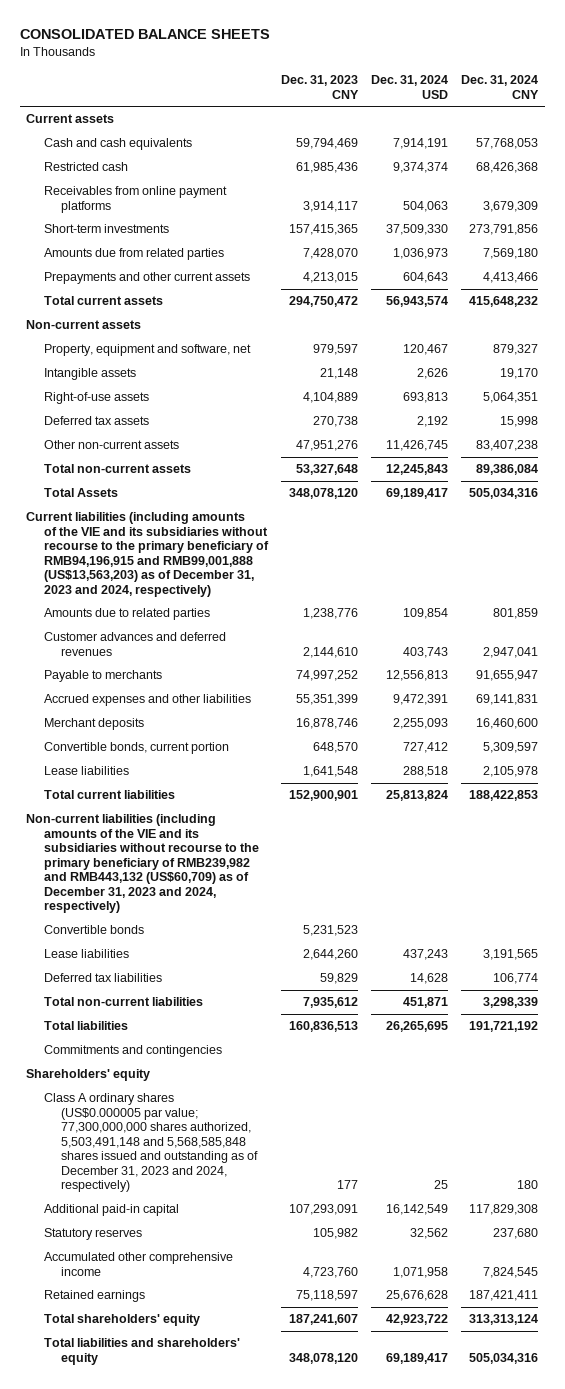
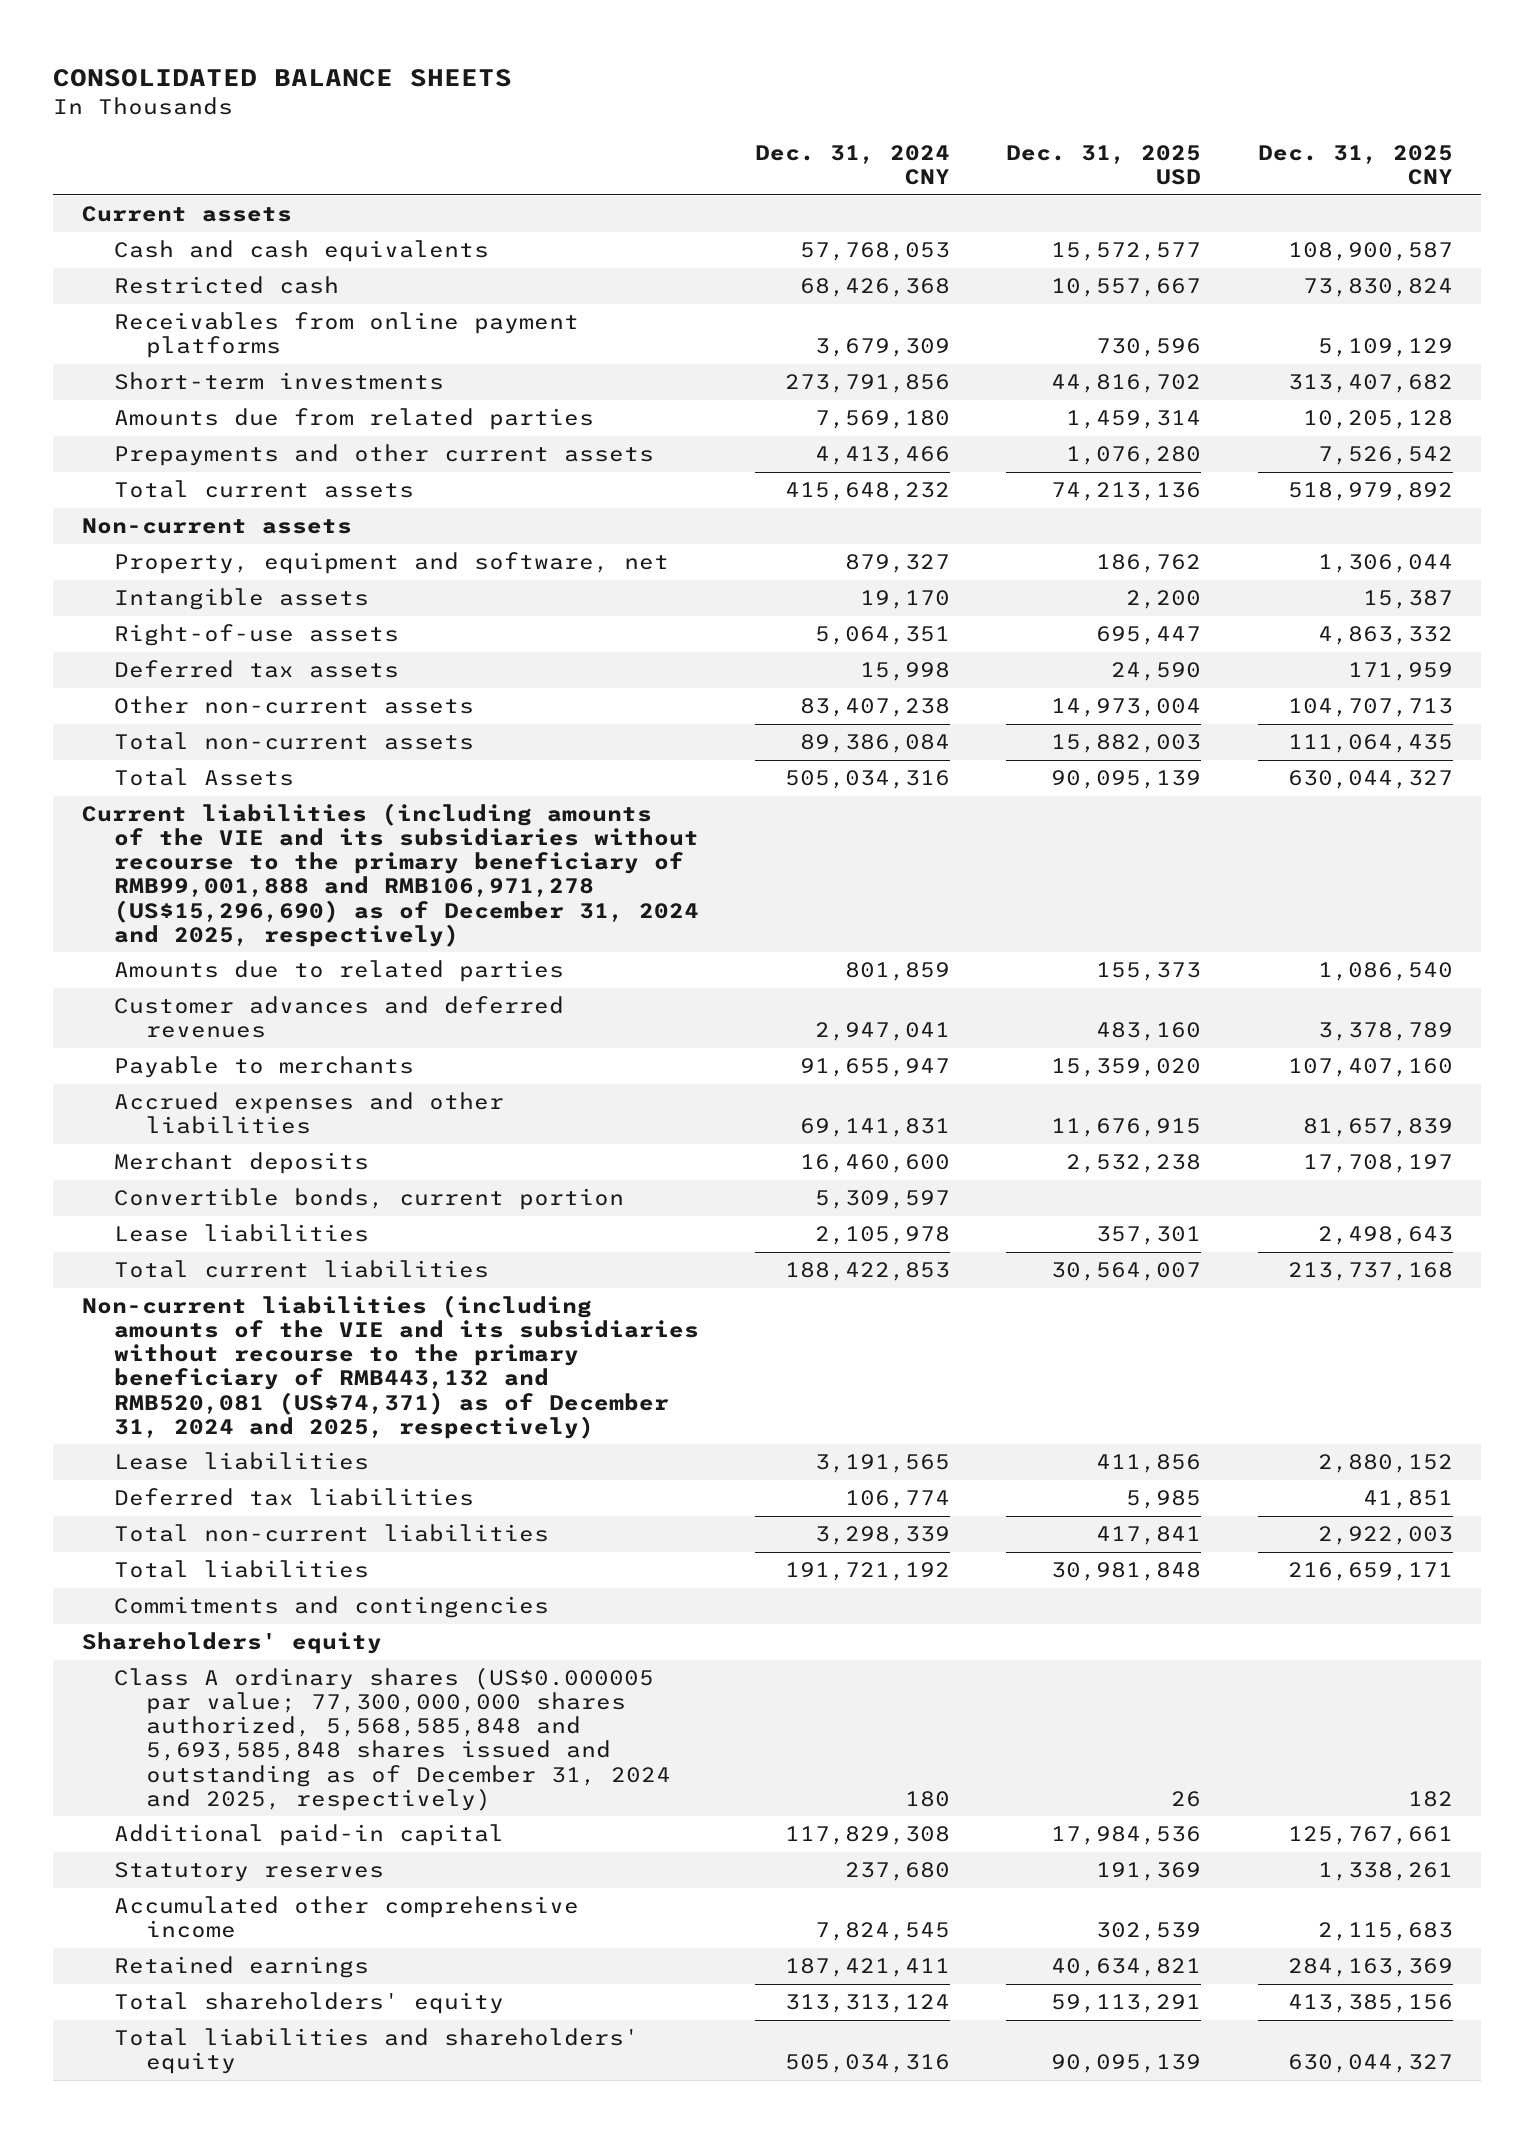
[280,75,359,99] Dec. 31, 2023 CNY -> none
[371,75,449,99] Dec. 31, 2024 USD -> none
none -> [1006,144,1202,185] Dec. 31, 2025 USD
none -> [1257,144,1453,185] Dec. 31, 2025 CNY
[26,512,269,597] Current liabilities (including amounts of the VIE and its subsidiaries without recourse to the primary beneficiary of RMB94,196,915 and RMB99,001,888 (US$13,563,203) as of December 31, 2023 and 2024, respectively) -> [81,803,699,947] Current liabilities (including amounts of the VIE and its subsidiaries without recourse to the primary beneficiary of RMB99,001,888 and RMB106,971,278 (US$15,296,690) as of December 31, 2024 and 2025, respectively)
[43,925,144,935] Convertible bonds -> none
[26,814,259,913] Non-current liabilities (including amounts of the VIE and its subsidiaries without recourse to the primary beneficiary of RMB239,982 and RMB443,132 (US$60,709) as of December 31, 2023 and 2024, respectively) -> [81,1295,699,1439] Non-current liabilities (including amounts of the VIE and its subsidiaries without recourse to the primary beneficiary of RMB443,132 and RMB520,081 (US$74,371) as of December 31, 2024 and 2025, respectively)
[43,1093,258,1192] Class A ordinary shares (US$0.000005 par value; 77,300,000,000 shares authorized, 5,503,491,148 and 5,568,585,848 shares issued and outstanding as of December 31, 2023 and 2024, respectively) -> [113,1667,671,1811] Class A ordinary shares (US$0.000005 par value; 77,300,000,000 shares authorized, 5,568,585,848 and 5,693,585,848 shares issued and outstanding as of December 31, 2024 and 2025, respectively)

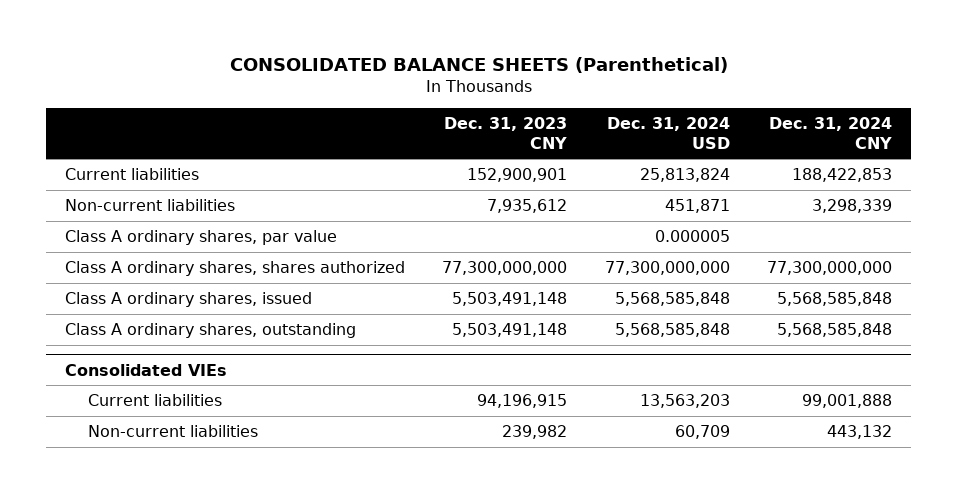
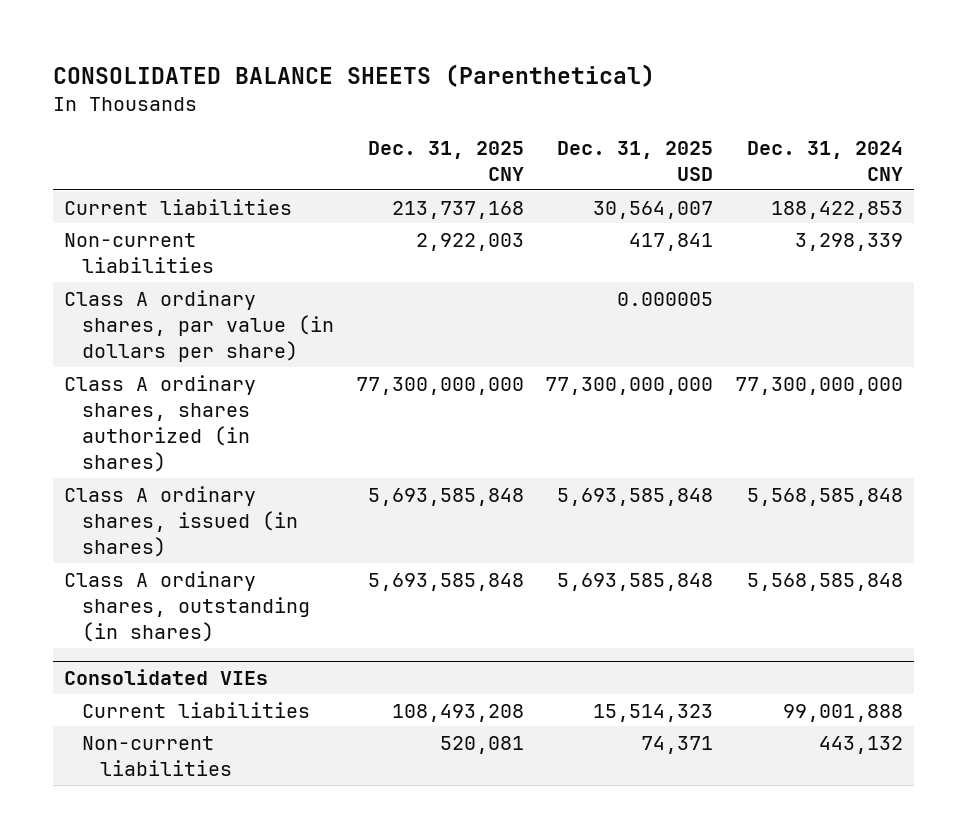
[444,117,568,149] Dec. 31, 2023 CNY -> none
[606,117,730,149] Dec. 31, 2024 USD -> none
none -> [367,140,524,181] Dec. 31, 2025 CNY
none -> [557,140,714,181] Dec. 31, 2025 USD
[65,230,338,246] Class A ordinary shares, par value -> [63,289,334,362] Class A ordinary shares, par value (in dollars per share)
[65,261,406,277] Class A ordinary shares, shares authorized -> [63,374,256,472] Class A ordinary shares, shares authorized (in shares)
[65,292,313,308] Class A ordinary shares, issued -> [63,485,298,557] Class A ordinary shares, issued (in shares)
[65,323,357,339] Class A ordinary shares, outstanding -> [63,570,310,642] Class A ordinary shares, outstanding (in shares)

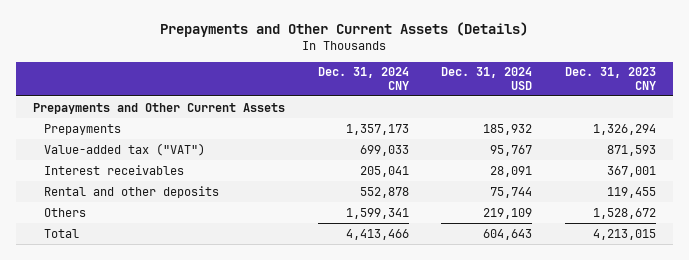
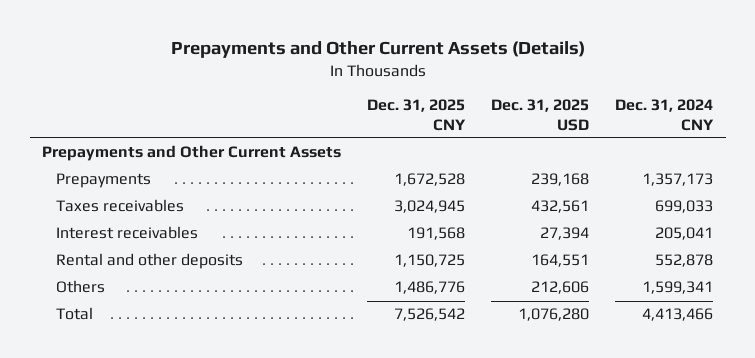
[441,67,533,90] Dec. 31, 2024 USD -> none
[565,67,657,90] Dec. 31, 2023 CNY -> none
none -> [367,98,467,131] Dec. 31, 2025 CNY
none -> [491,98,590,131] Dec. 31, 2025 USD
[44,142,206,156] Value-added tax ("VAT") -> [55,199,184,213] Taxes receivables

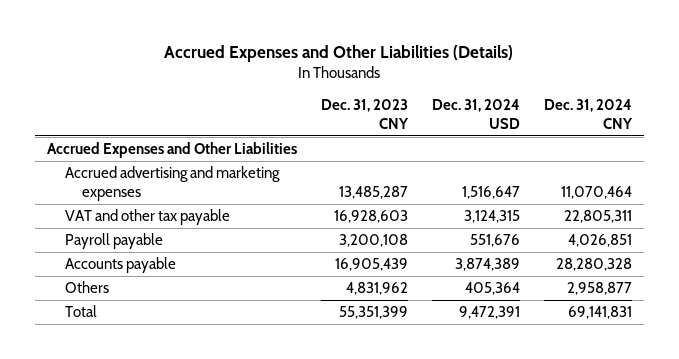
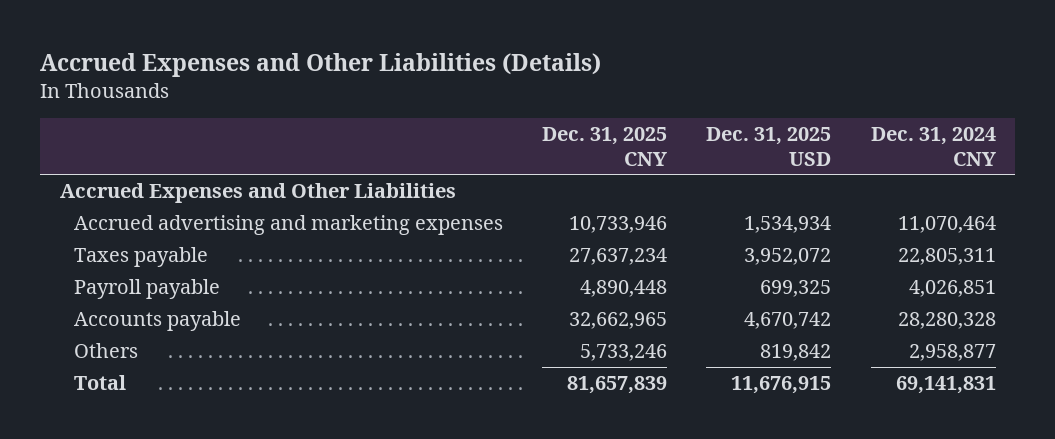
[321,99,410,129] Dec. 31, 2023 CNY -> none
[431,99,520,129] Dec. 31, 2024 USD -> none
none -> [542,126,668,166] Dec. 31, 2025 CNY
none -> [706,126,832,166] Dec. 31, 2025 USD
[64,209,230,226] VAT and other tax payable -> [73,246,208,267] Taxes payable

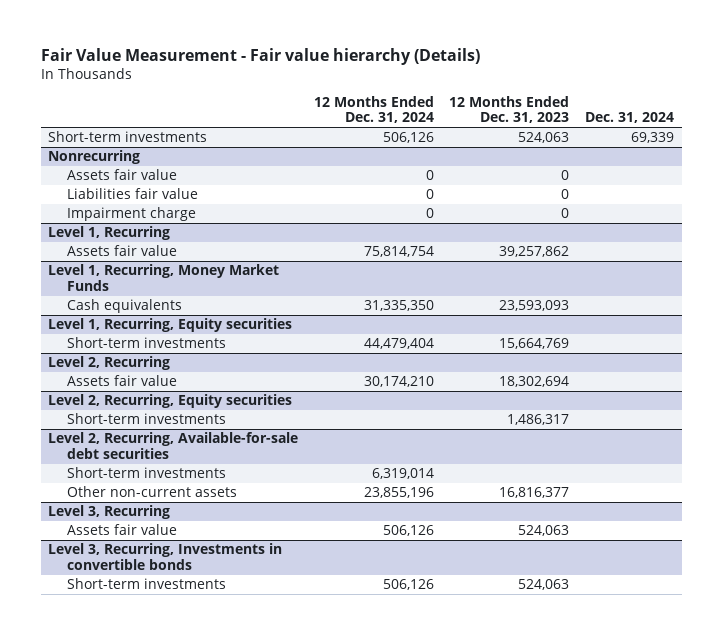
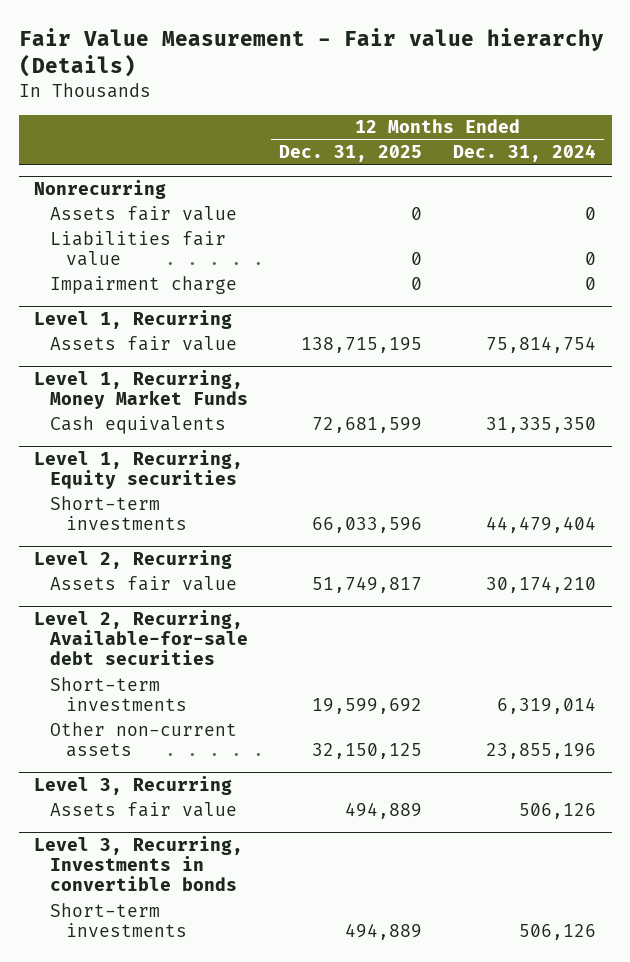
[449,95,570,124] 12 Months Ended Dec. 31, 2023 -> none
[585,112,675,124] Dec. 31, 2024 -> none
none -> [279,145,423,163] Dec. 31, 2025
[48,131,208,143] Short-term investments -> none
[48,394,293,409] Level 2, Recurring, Equity securities -> none
[66,413,226,425] Short-term investments -> none

